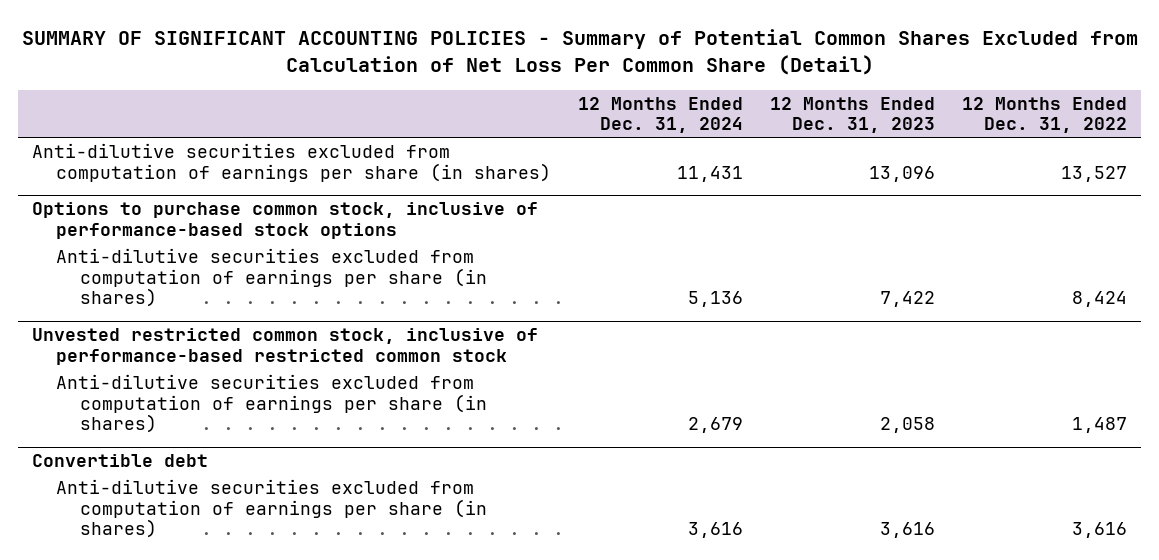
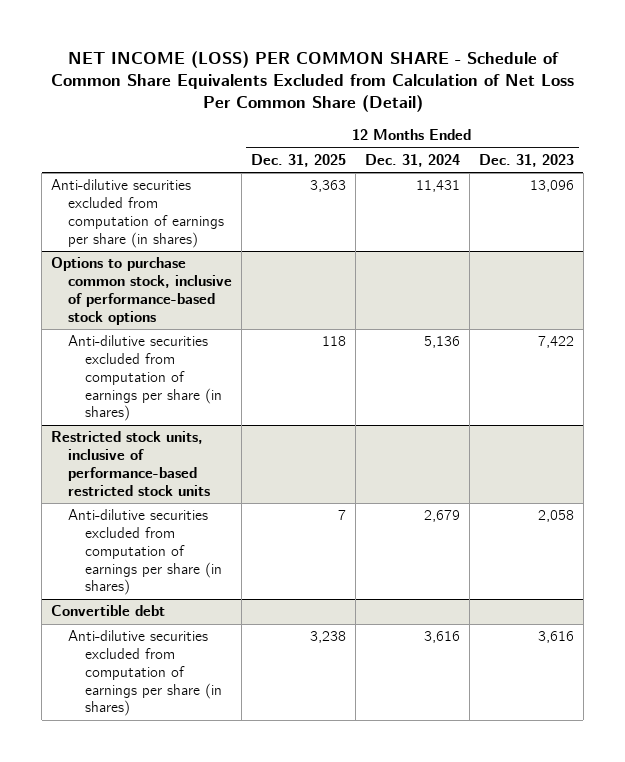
[21,29,1138,76] SUMMARY OF SIGNIFICANT ACCOUNTING POLICIES - Summary of Potential Common Shares Excluded from Calculation of Net Loss Per Common Share (Detail) -> [50,50,574,113] NET INCOME (LOSS) PER COMMON SHARE - Schedule of Common Share Equivalents Excluded from Calculation of Net Loss Per Common Share (Detail)
[962,96,1128,134] 12 Months Ended Dec. 31, 2022 -> none
none -> [250,153,346,167] Dec. 31, 2025
[31,328,538,366] Unvested restricted common stock, inclusive of performance-based restricted common stock -> [51,431,210,496] Restricted stock units, inclusive of performance-based restricted stock units

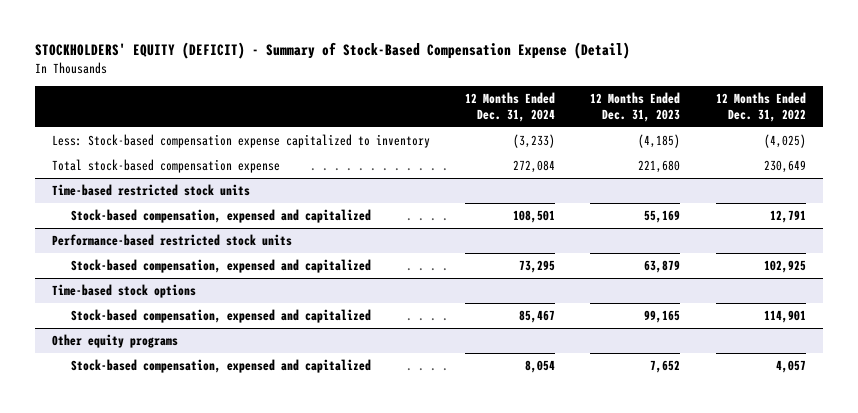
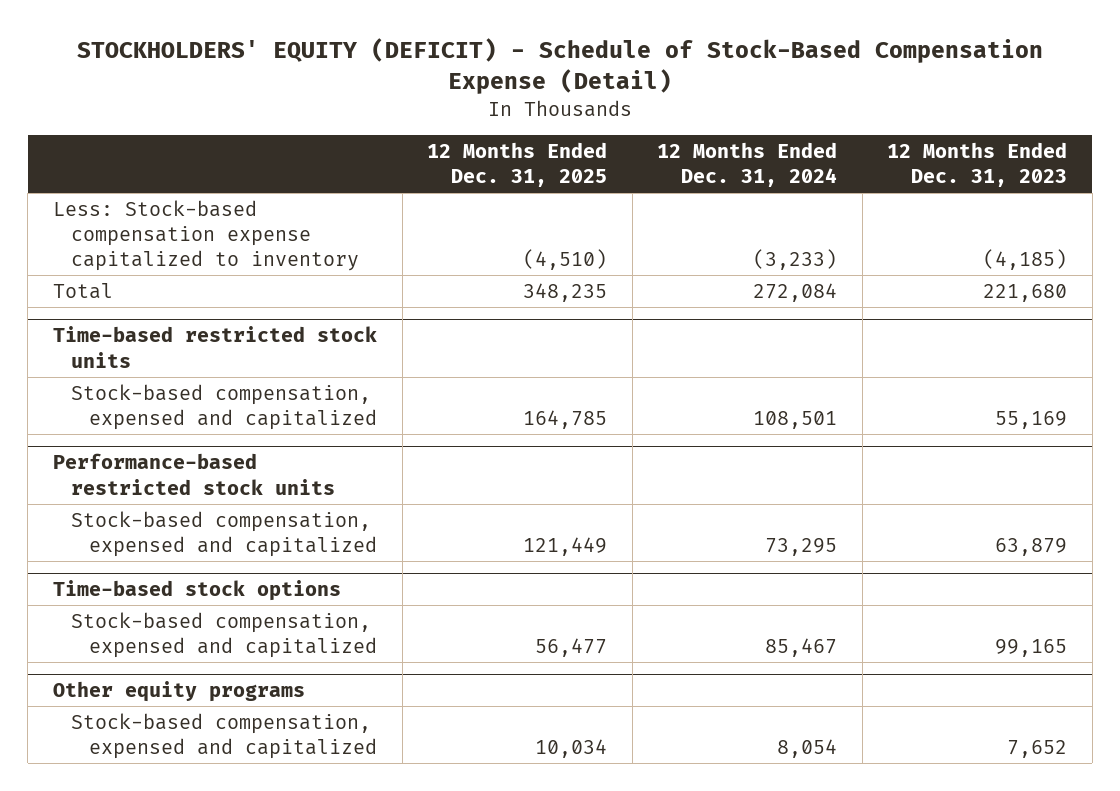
[34,41,630,59] STOCKHOLDERS' EQUITY (DEFICIT) - Summary of Stock-Based Compensation Expense (Detail) -> [76,38,1043,94] STOCKHOLDERS' EQUITY (DEFICIT) - Schedule of Stock-Based Compensation Expense (Detail)
[715,92,806,122] 12 Months Ended Dec. 31, 2022 -> none
none -> [427,141,608,188] 12 Months Ended Dec. 31, 2025
[52,159,281,174] Total stock-based compensation expense -> [52,282,113,299] Total

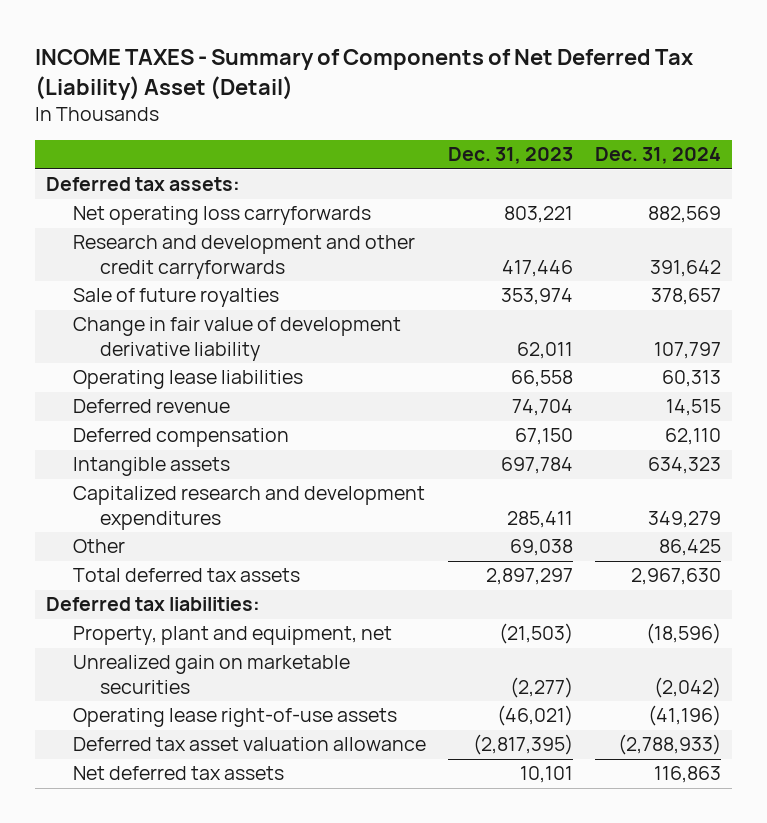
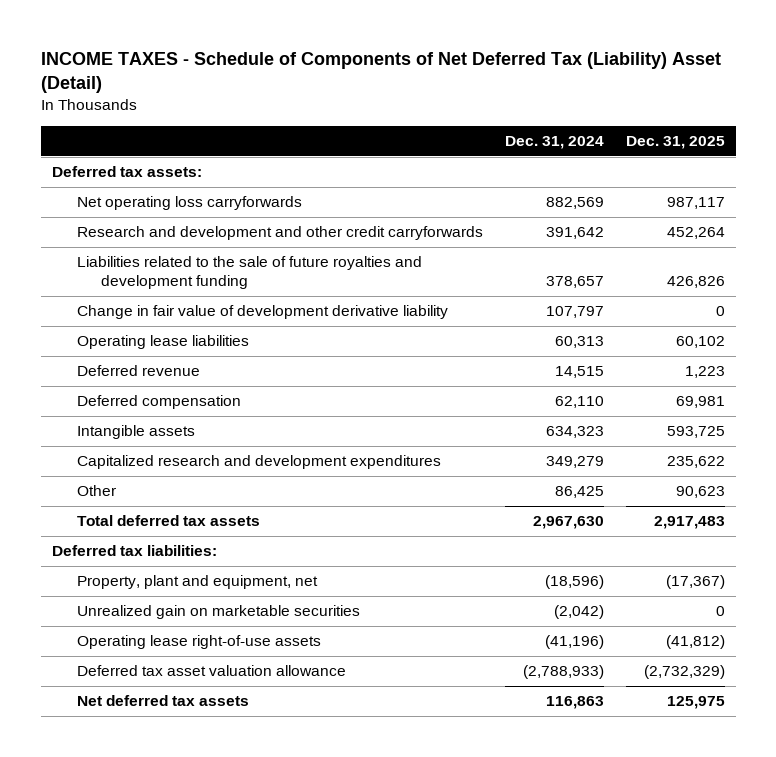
[34,48,693,100] INCOME TAXES - Summary of Components of Net Deferred Tax (Liability) Asset (Detail) -> [40,51,721,94] INCOME TAXES - Schedule of Components of Net Deferred Tax (Liability) Asset (Detail)
[447,147,573,165] Dec. 31, 2023 -> none
none -> [625,135,725,149] Dec. 31, 2025
[72,288,279,308] Sale of future royalties -> [76,256,422,290] Liabilities related to the sale of future royalties and development funding

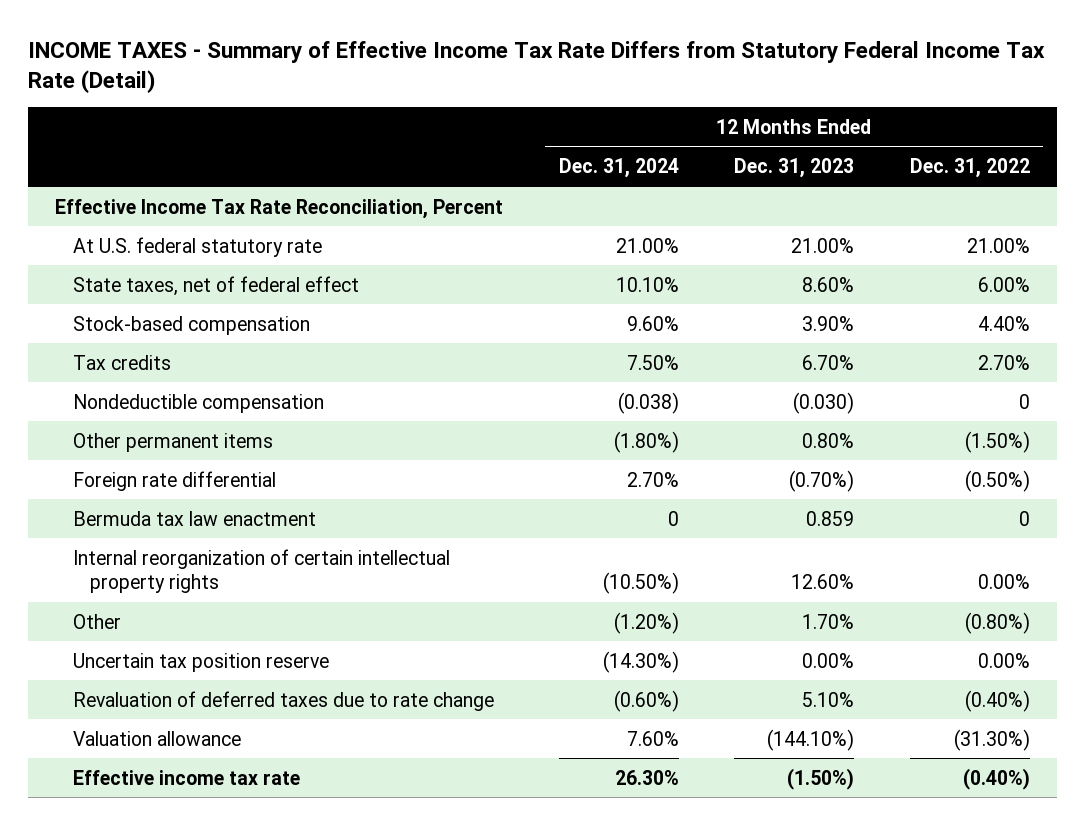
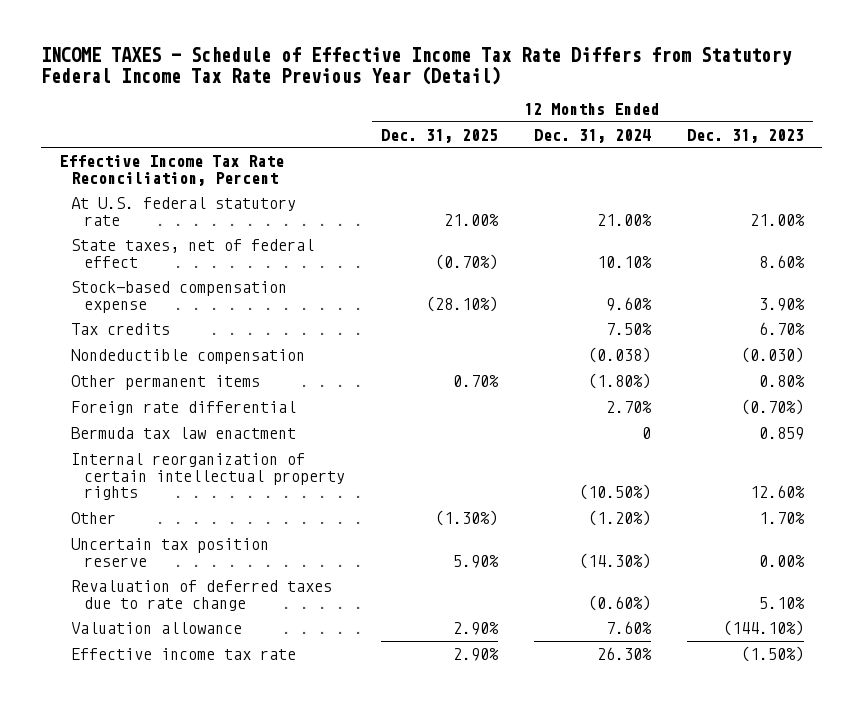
[27,40,1045,93] INCOME TAXES - Summary of Effective Income Tax Rate Differs from Statutory Federal Income Tax Rate (Detail) -> [41,46,793,85] INCOME TAXES - Schedule of Effective Income Tax Rate Differs from Statutory Federal Income Tax Rate Previous Year (Detail)
[909,158,1030,179] Dec. 31, 2022 -> none
none -> [380,128,498,143] Dec. 31, 2025
[72,315,310,335] Stock-based compensation -> [71,280,288,313] Stock-based compensation expense

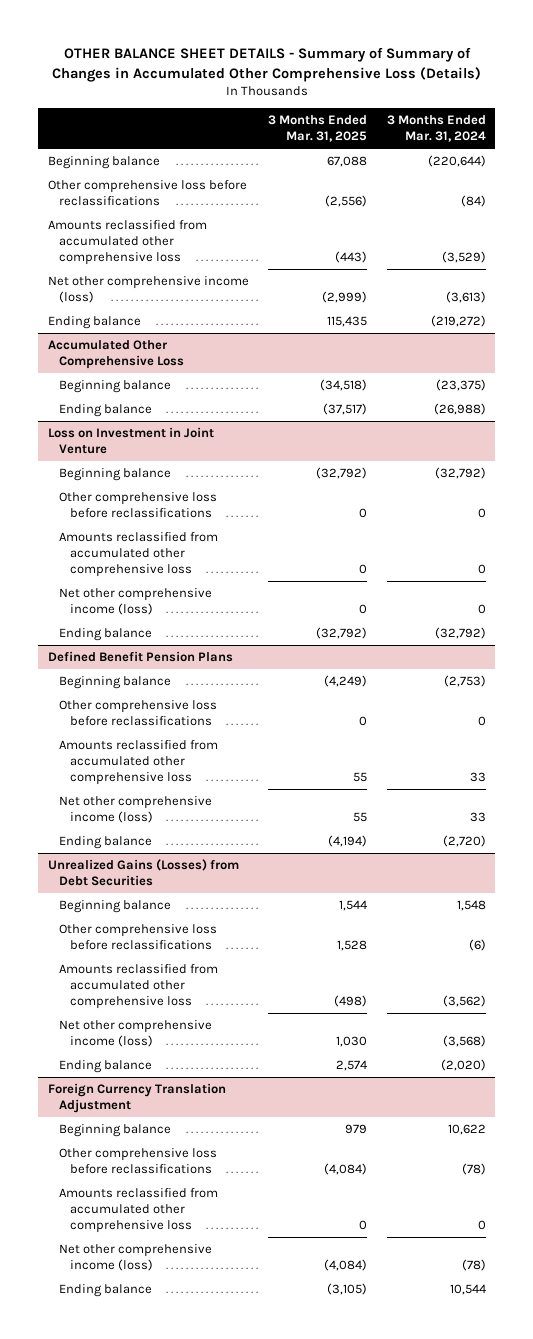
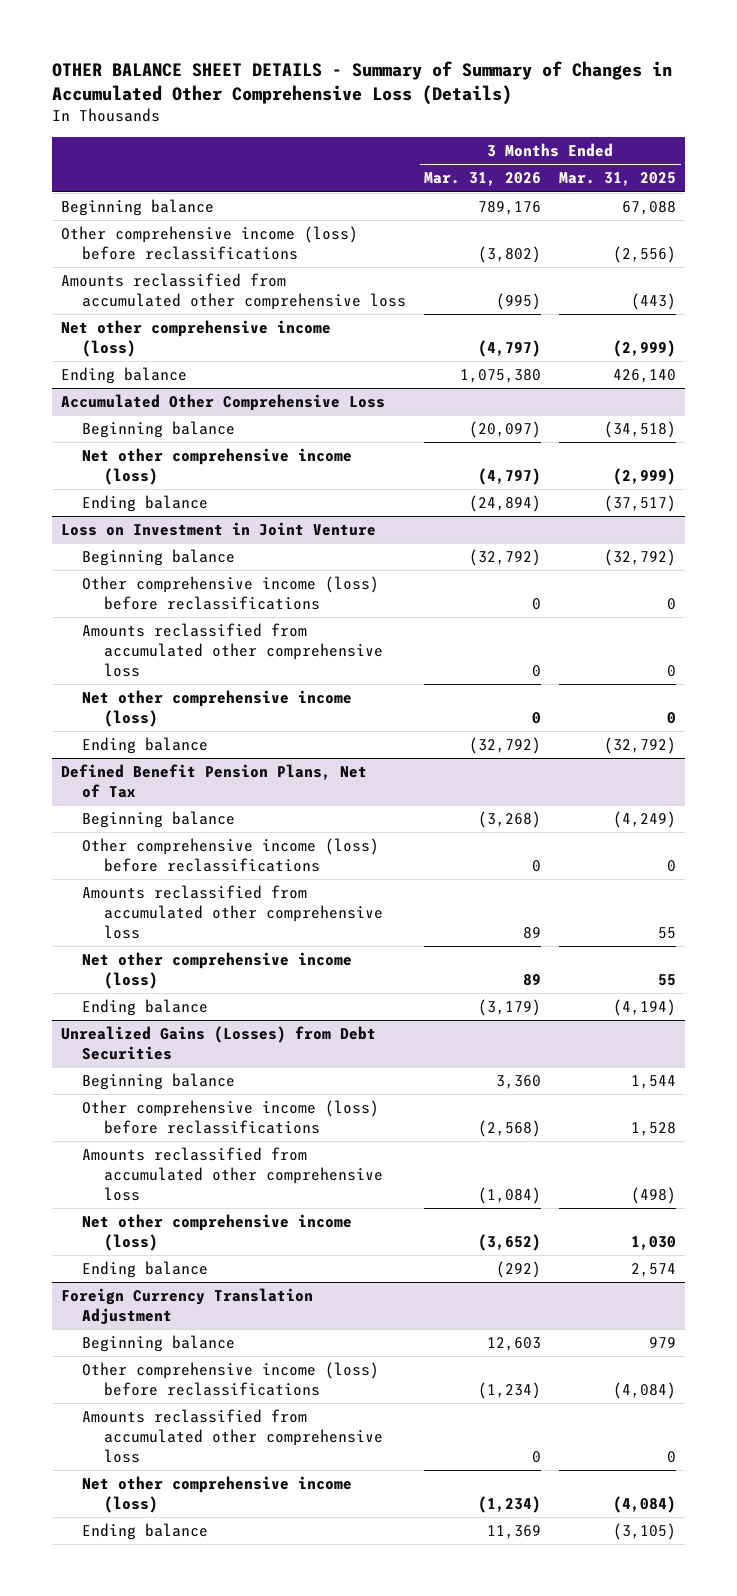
[386,115,486,143] 3 Months Ended Mar. 31, 2024 -> none
none -> [424,172,542,187] Mar. 31, 2026
[47,180,247,207] Other comprehensive loss before reclassifications -> [60,226,358,260] Other comprehensive income (loss) before reclassifications
[327,316,368,328] 115,435 -> [613,369,677,384] 426,140
none -> [82,448,353,485] Net other comprehensive income (loss)
[58,492,217,519] Other comprehensive loss before reclassifications -> [82,576,380,610] Other comprehensive income (loss) before reclassifications
[47,651,233,663] Defined Benefit Pension Plans -> [60,764,367,798] Defined Benefit Pension Plans, Net of Tax
[58,700,217,727] Other comprehensive loss before reclassifications -> [82,838,380,872] Other comprehensive income (loss) before reclassifications
[58,924,217,951] Other comprehensive loss before reclassifications -> [82,1100,380,1134] Other comprehensive income (loss) before reclassifications
[58,1148,217,1175] Other comprehensive loss before reclassifications -> [82,1362,380,1396] Other comprehensive income (loss) before reclassifications

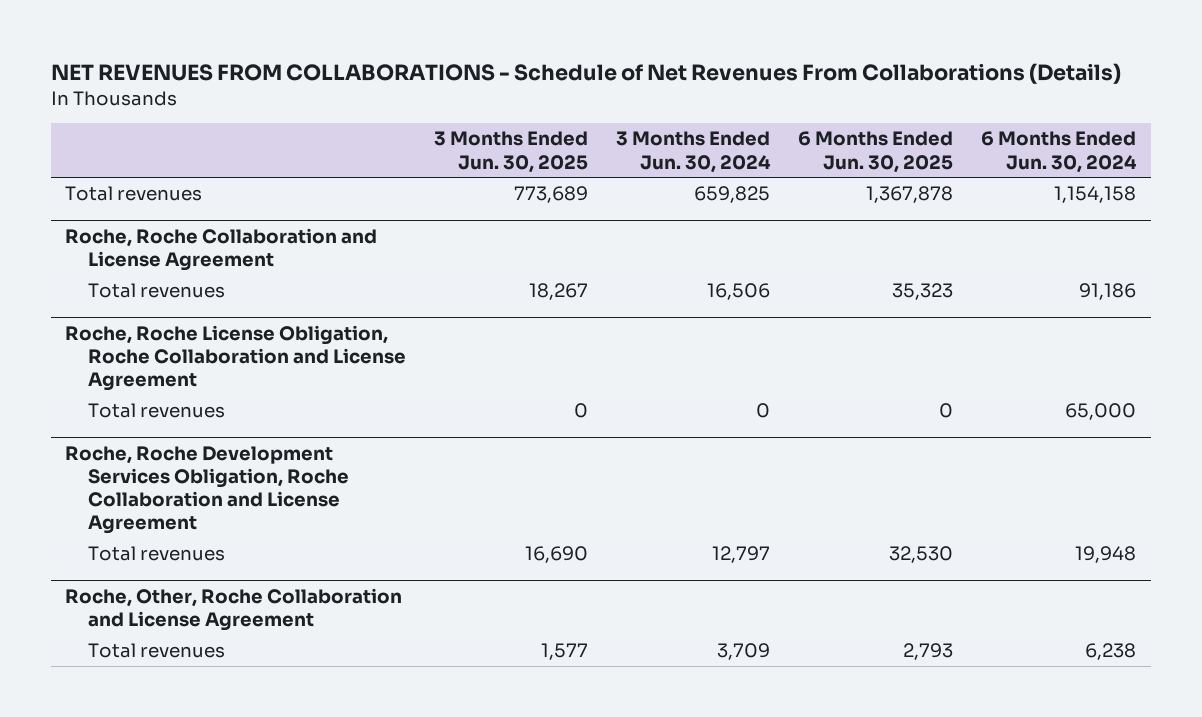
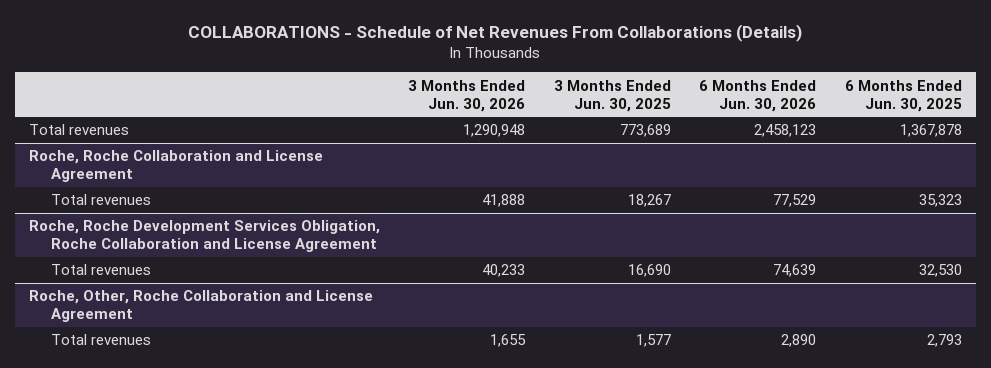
[51,62,1122,84] NET REVENUES FROM COLLABORATIONS - Schedule of Net Revenues From Collaborations (Details) -> [188,23,803,42] COLLABORATIONS - Schedule of Net Revenues From Collaborations (Details)
[616,131,772,173] 3 Months Ended Jun. 30, 2024 -> none
[981,131,1138,173] 6 Months Ended Jun. 30, 2024 -> none
none -> [408,79,526,112] 3 Months Ended Jun. 30, 2026
none -> [699,79,817,112] 6 Months Ended Jun. 30, 2026
[65,324,406,392] Roche, Roche License Obligation, Roche Collaboration and License Agreement -> none
[87,403,225,419] Total revenues -> none

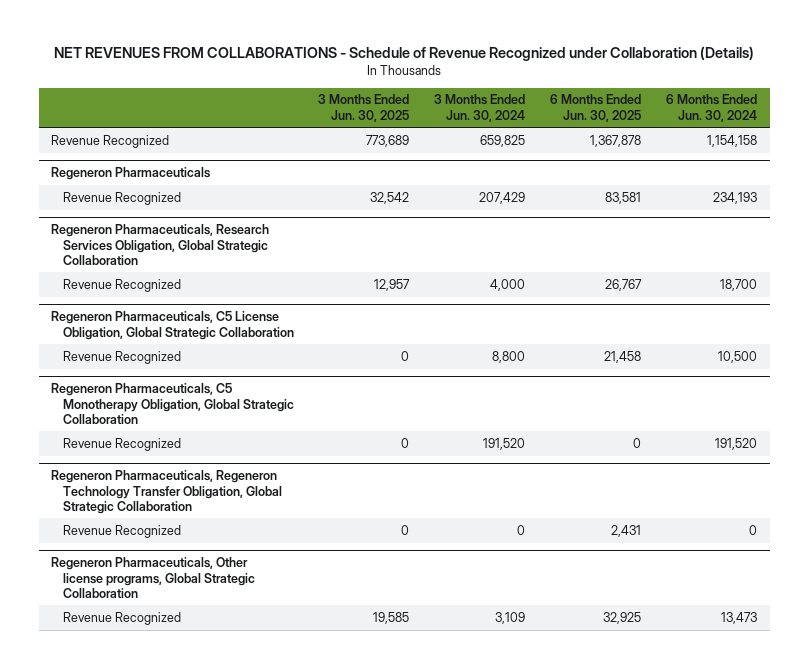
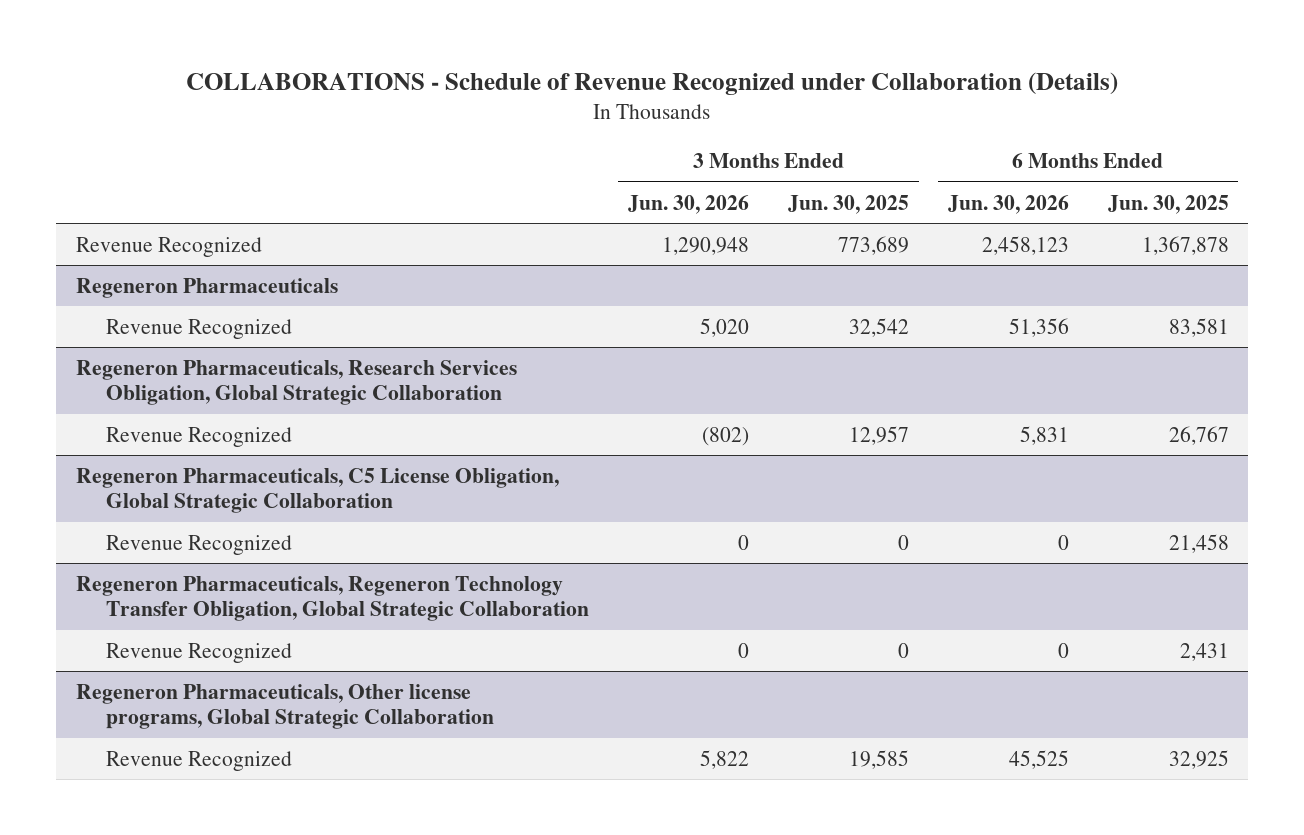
[54,46,755,62] NET REVENUES FROM COLLABORATIONS - Schedule of Revenue Recognized under Collaboration (Details) -> [186,71,1119,95] COLLABORATIONS - Schedule of Revenue Recognized under Collaboration (Details)
[434,94,526,122] 3 Months Ended Jun. 30, 2024 -> none
[666,94,758,122] 6 Months Ended Jun. 30, 2024 -> none
none -> [628,194,750,214] Jun. 30, 2026
none -> [947,194,1069,214] Jun. 30, 2026
[51,383,294,424] Regeneron Pharmaceuticals, C5 Monotherapy Obligation, Global Strategic Collaboration -> none
[62,437,181,451] Revenue Recognized -> none

